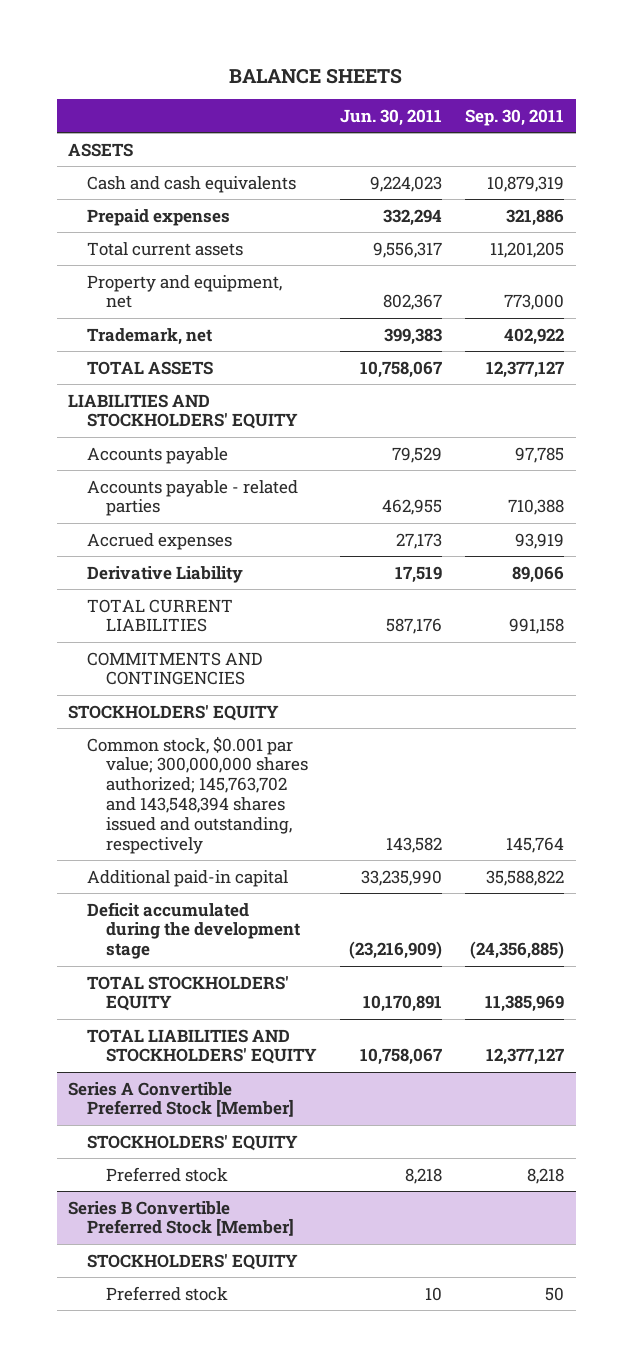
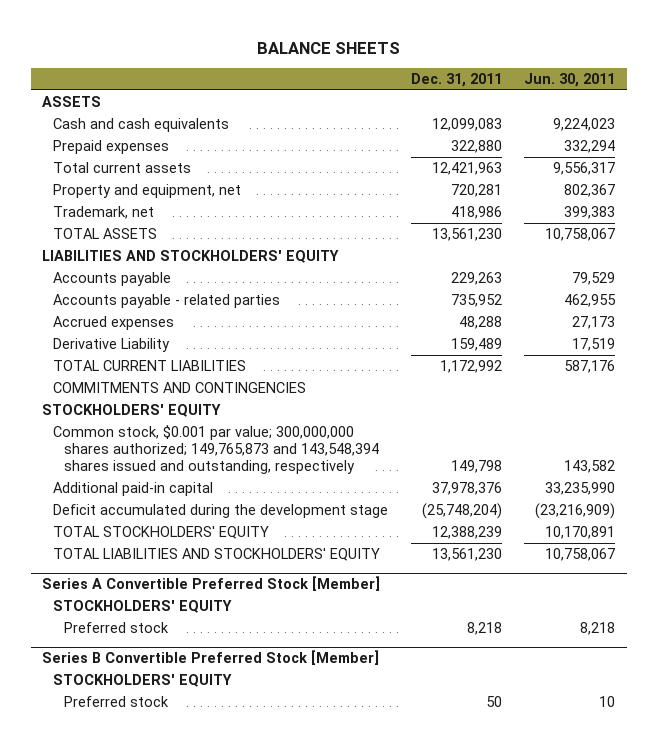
[465,108,565,126] Sep. 30, 2011 -> none
none -> [410,73,502,88] Dec. 31, 2011
[86,735,308,854] Common stock, $0.001 par value; 300,000,000 shares authorized; 145,763,702 and 143,548,394 shares issued and outstanding, respectively -> [53,424,379,475] Common stock, $0.001 par value; 300,000,000 shares authorized; 149,765,873 and 143,548,394 shares issued and outstanding, respectively

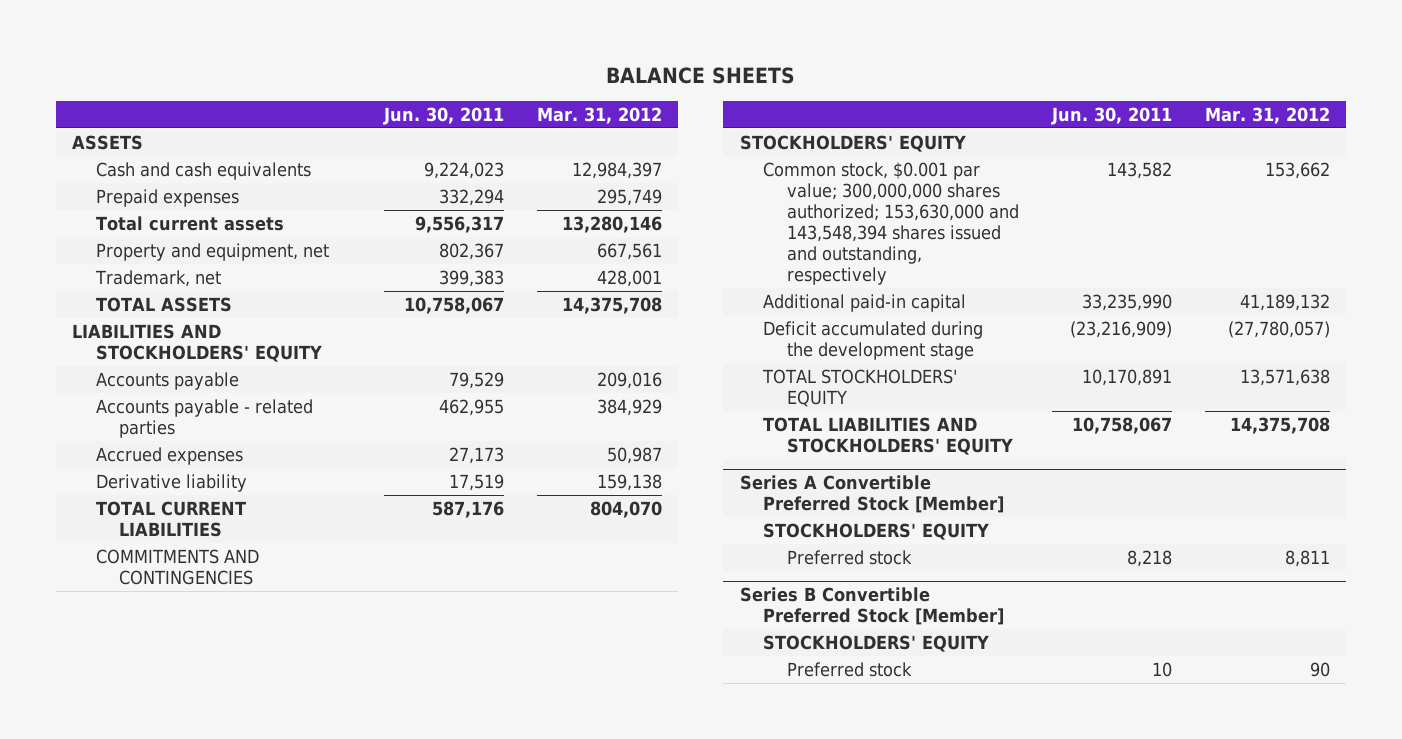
[410,73,502,88] Dec. 31, 2011 -> none
none -> [536,107,662,125] Mar. 31, 2012
[53,337,171,352] Derivative Liability -> [95,473,247,492] Derivative liability
[53,424,379,475] Common stock, $0.001 par value; 300,000,000 shares authorized; 149,765,873 and 143,548,394 shares issued and outstanding, respectively -> [763,161,1019,286] Common stock, $0.001 par value; 300,000,000 shares authorized; 153,630,000 and 143,548,394 shares issued and outstanding, respectively

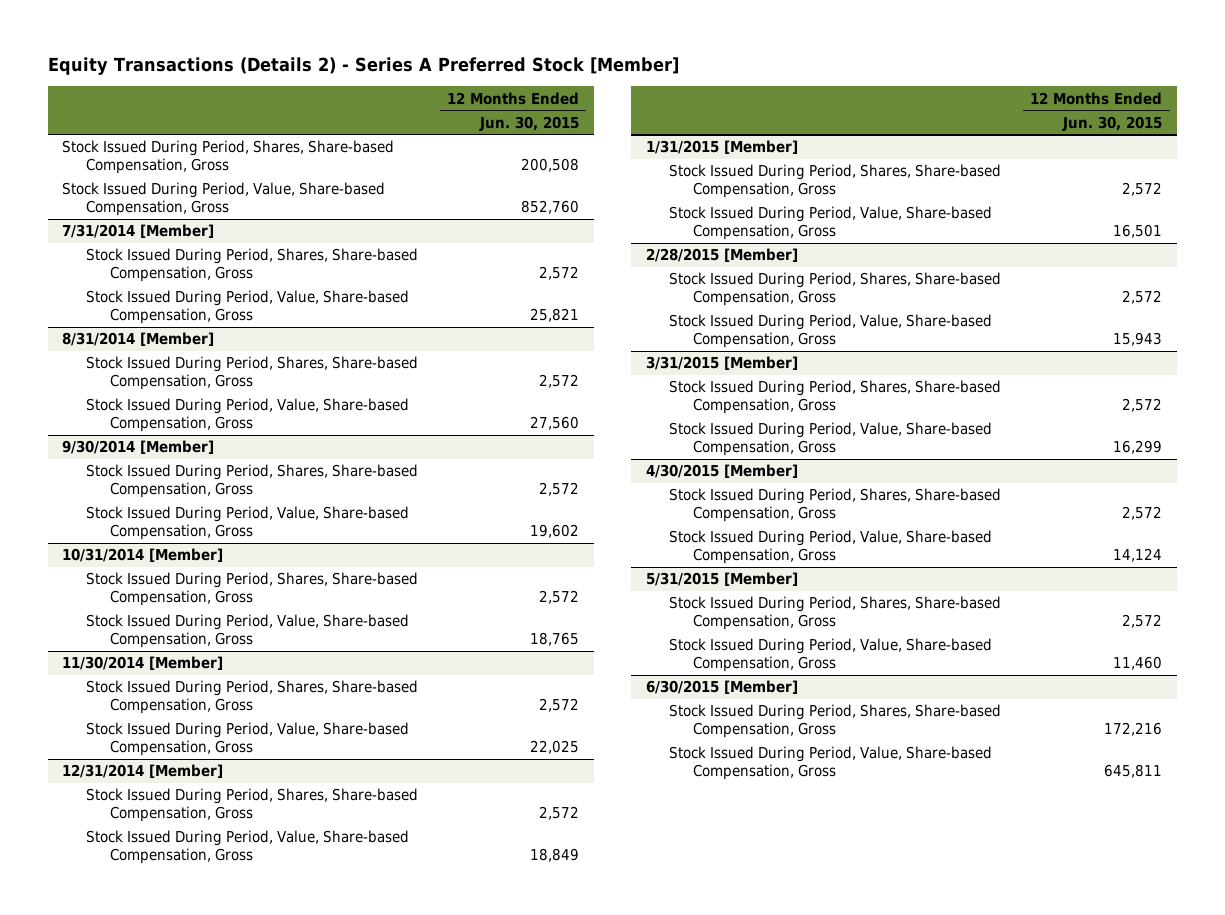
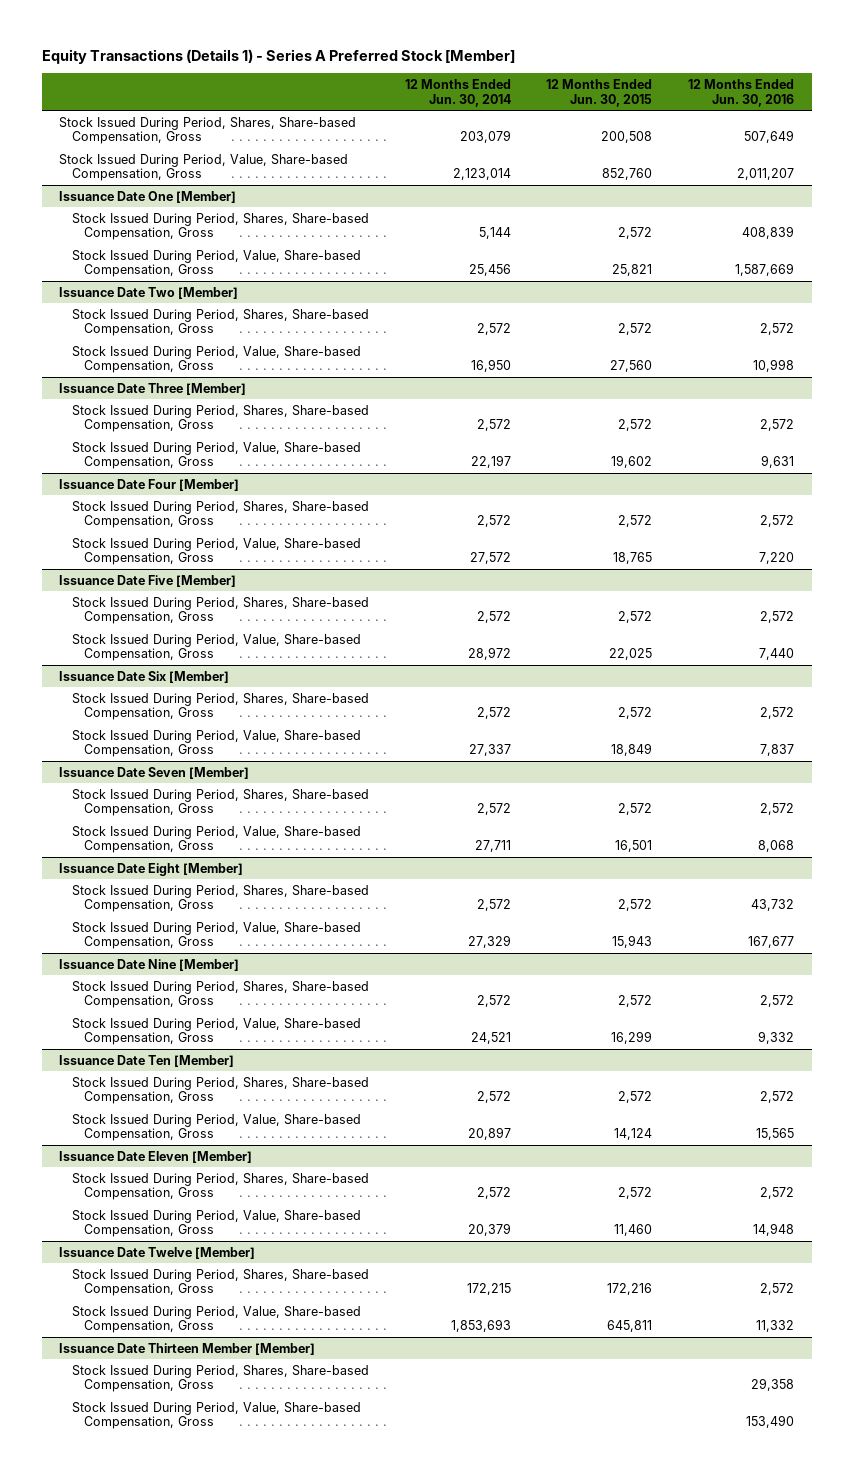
[47,57,679,76] Equity Transactions (Details 2) - Series A Preferred Stock [Member] -> [41,48,515,64] Equity Transactions (Details 1) - Series A Preferred Stock [Member]
none -> [404,79,511,107] 12 Months Ended Jun. 30, 2014
none -> [687,79,794,107] 12 Months Ended Jun. 30, 2016
[62,224,215,239] 7/31/2014 [Member] -> [59,190,237,203] Issuance Date One [Member]
[62,332,215,347] 8/31/2014 [Member] -> [59,286,239,299] Issuance Date Two [Member]
[62,440,215,455] 9/30/2014 [Member] -> [59,382,247,395] Issuance Date Three [Member]
[62,548,224,563] 10/31/2014 [Member] -> [59,478,240,491] Issuance Date Four [Member]
[62,656,224,671] 11/30/2014 [Member] -> [59,574,237,587] Issuance Date Five [Member]
[62,764,224,779] 12/31/2014 [Member] -> [59,670,230,683] Issuance Date Six [Member]
[645,140,798,155] 1/31/2015 [Member] -> [59,766,250,779] Issuance Date Seven [Member]
[645,248,798,263] 2/28/2015 [Member] -> [59,862,244,876] Issuance Date Eight [Member]
[645,356,798,371] 3/31/2015 [Member] -> [59,958,240,971] Issuance Date Nine [Member]
[645,464,798,479] 4/30/2015 [Member] -> [59,1054,235,1067] Issuance Date Ten [Member]
[645,572,798,587] 5/31/2015 [Member] -> [59,1150,253,1163] Issuance Date Eleven [Member]
[645,680,798,695] 6/30/2015 [Member] -> [59,1246,256,1259] Issuance Date Twelve [Member]
none -> [59,1342,316,1355] Issuance Date Thirteen Member [Member]
none -> [71,1364,369,1393] Stock Issued During Period, Shares, Share-based Compensation, Gross
none -> [71,1401,361,1430] Stock Issued During Period, Value, Share-based Compensation, Gross

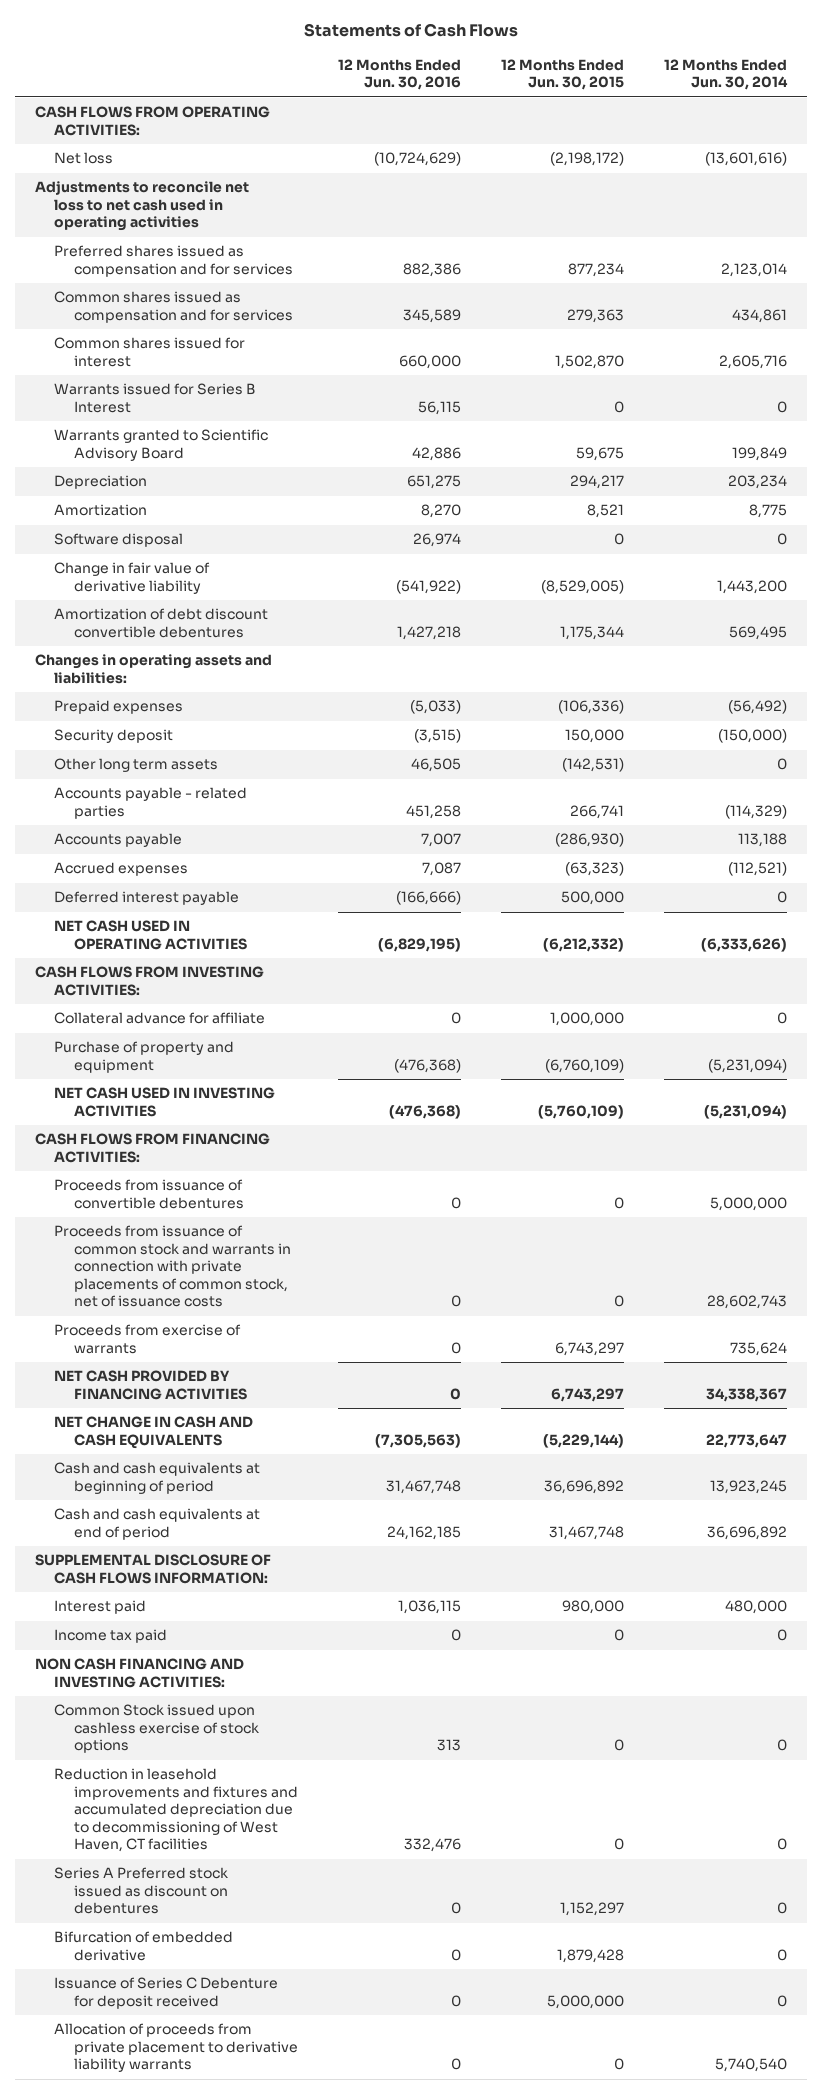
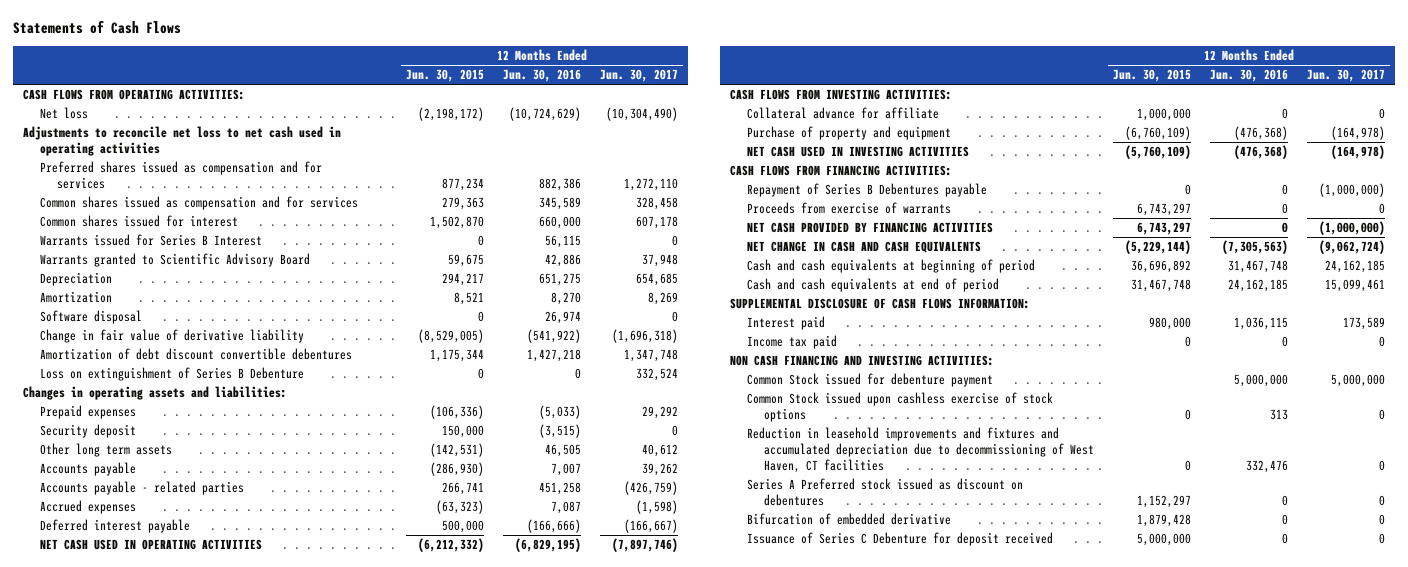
[663,58,788,91] 12 Months Ended Jun. 30, 2014 -> none
none -> [600,69,679,83] Jun. 30, 2017
none -> [39,367,304,382] Loss on extinguishment of Series B Debenture
[54,787,248,819] Accounts payable - related parties -> [39,481,244,496] Accounts payable - related parties
[54,1179,244,1209] Proceeds from issuance of convertible debentures -> none
[54,1225,291,1308] Proceeds from issuance of common stock and warrants in connection with private placements of common stock, net of issuance costs -> none
none -> [746,183,987,198] Repayment of Series B Debentures payable
none -> [746,373,993,388] Common Stock issued for debenture payment
[54,2023,298,2073] Allocation of proceeds from private placement to derivative liability warrants -> none

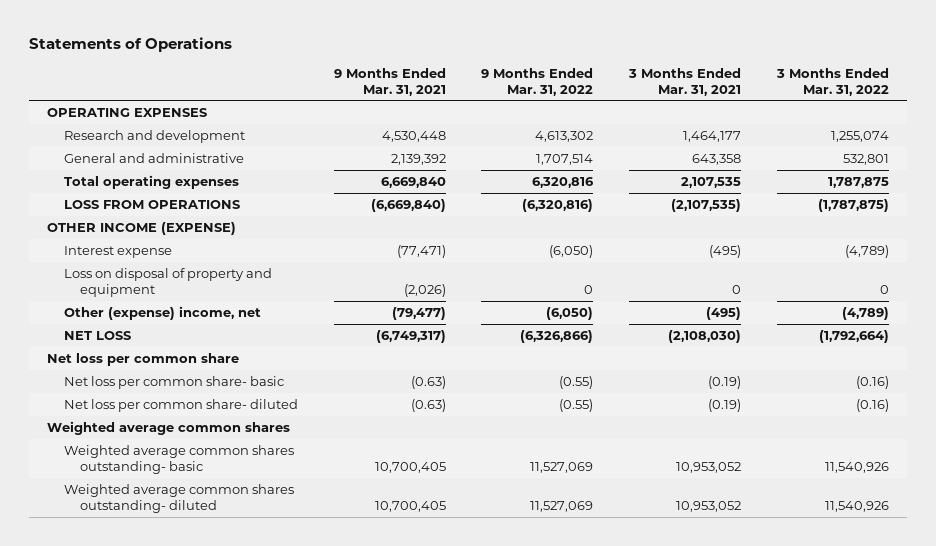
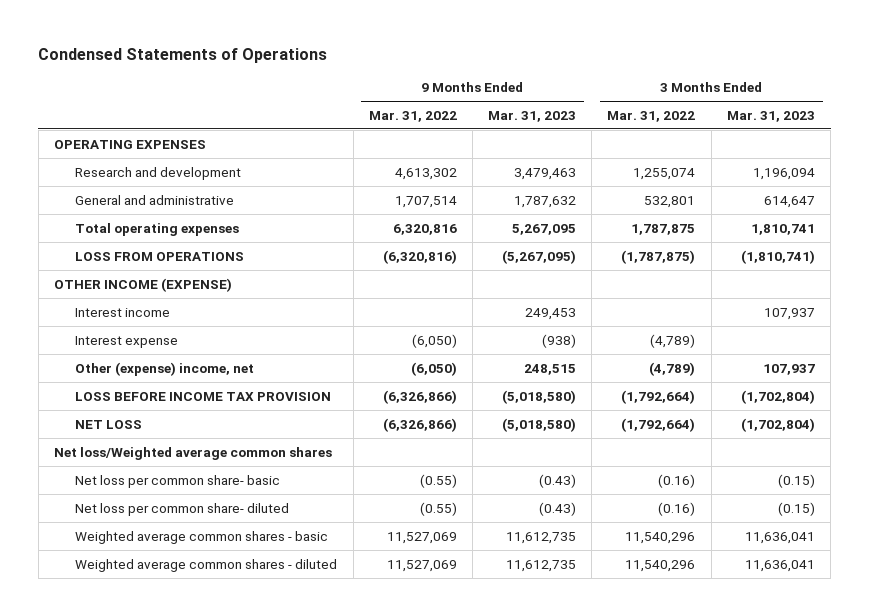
[28,36,232,52] Statements of Operations -> [38,47,328,63] Condensed Statements of Operations
[333,67,446,96] 9 Months Ended Mar. 31, 2021 -> none
[628,67,742,96] 3 Months Ended Mar. 31, 2021 -> none
none -> [488,110,577,122] Mar. 31, 2023
none -> [726,110,815,122] Mar. 31, 2023
none -> [75,307,171,317] Interest income
[63,267,272,297] Loss on disposal of property and equipment -> none
none -> [75,391,332,401] LOSS BEFORE INCOME TAX PROVISION
[46,352,239,366] Net loss per common share -> [53,446,332,460] Net loss/Weighted average common shares
[46,420,290,435] Weighted average common shares -> none
[63,444,294,474] Weighted average common shares outstanding- basic -> [75,530,329,544] Weighted average common shares - basic
[825,461,890,473] 11,540,926 -> [625,531,696,544] 11,540,296
[63,483,294,513] Weighted average common shares outstanding- diluted -> [75,558,338,572] Weighted average common shares - diluted
[825,500,890,512] 11,540,926 -> [625,559,696,572] 11,540,296

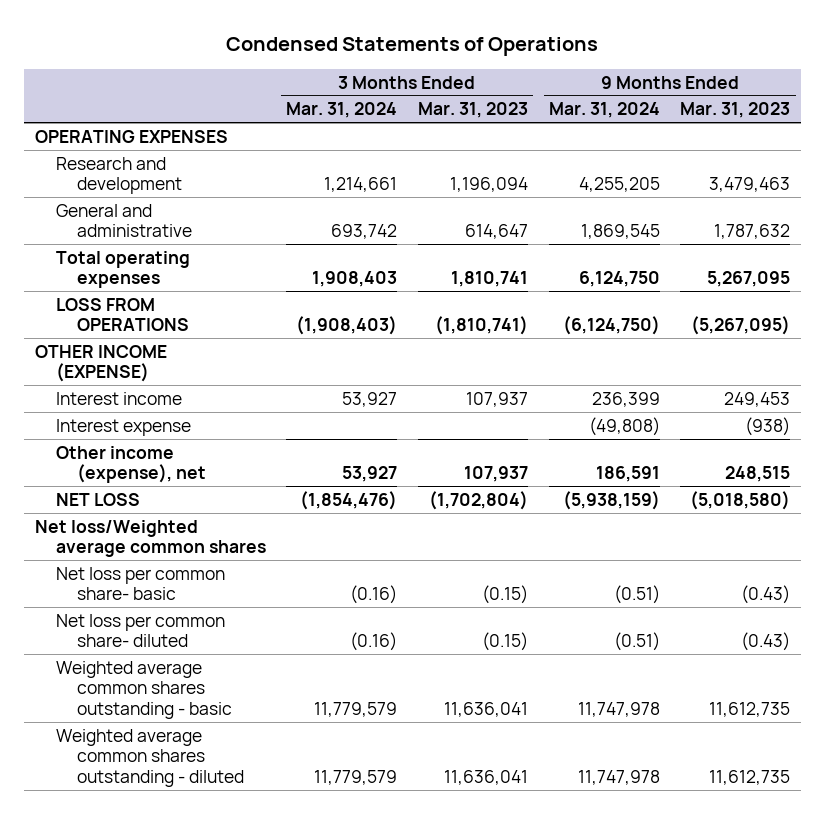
[368,110,457,122] Mar. 31, 2022 -> none
[607,110,696,122] Mar. 31, 2022 -> none
none -> [286,102,398,119] Mar. 31, 2024
none -> [548,102,660,119] Mar. 31, 2024
[75,391,332,401] LOSS BEFORE INCOME TAX PROVISION -> none
[75,361,255,376] Other (expense) income, net -> [55,445,206,484] Other income (expense), net
[75,530,329,544] Weighted average common shares - basic -> [55,660,232,719] Weighted average common shares outstanding - basic
[75,558,338,572] Weighted average common shares - diluted -> [55,728,244,787] Weighted average common shares outstanding - diluted

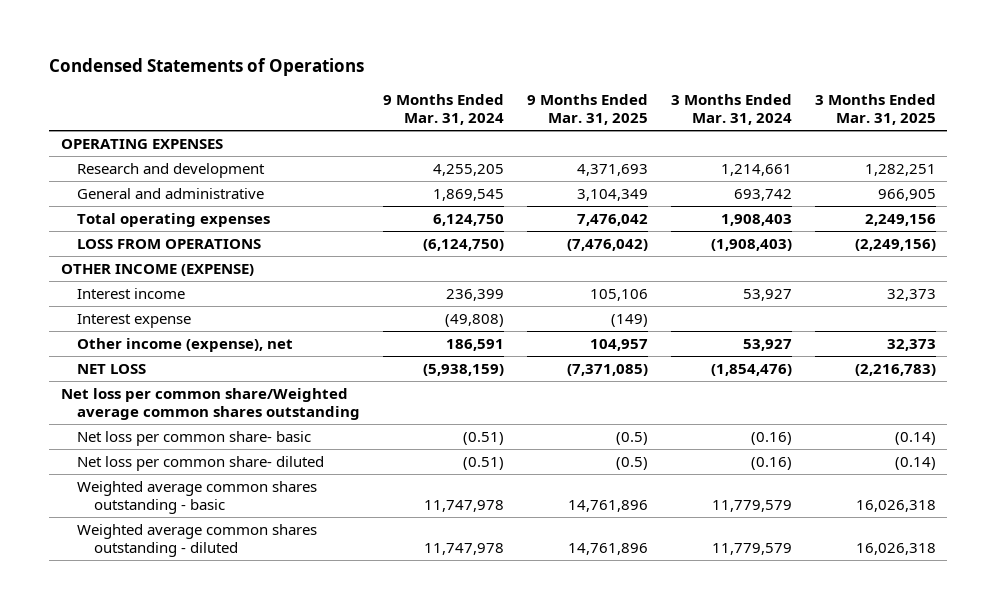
[418,102,529,119] Mar. 31, 2023 -> none
[680,102,791,119] Mar. 31, 2023 -> none
none -> [527,93,649,126] 9 Months Ended Mar. 31, 2025
none -> [814,93,936,126] 3 Months Ended Mar. 31, 2025
[34,519,266,558] Net loss/Weighted average common shares -> [60,387,361,421] Net loss per common share/Weighted average common shares outstanding

